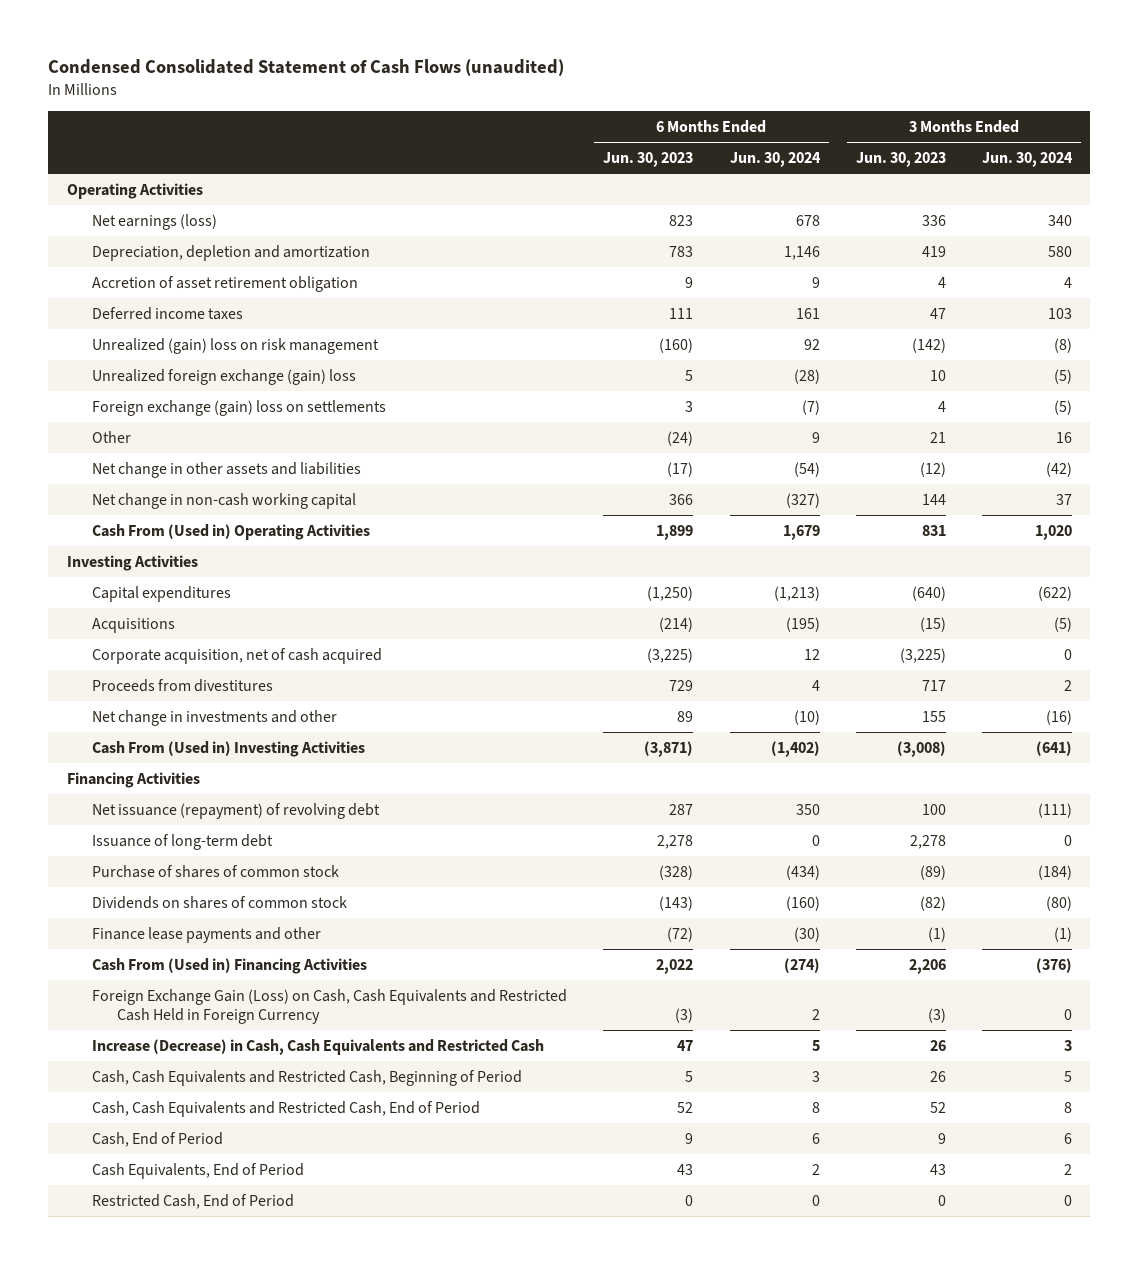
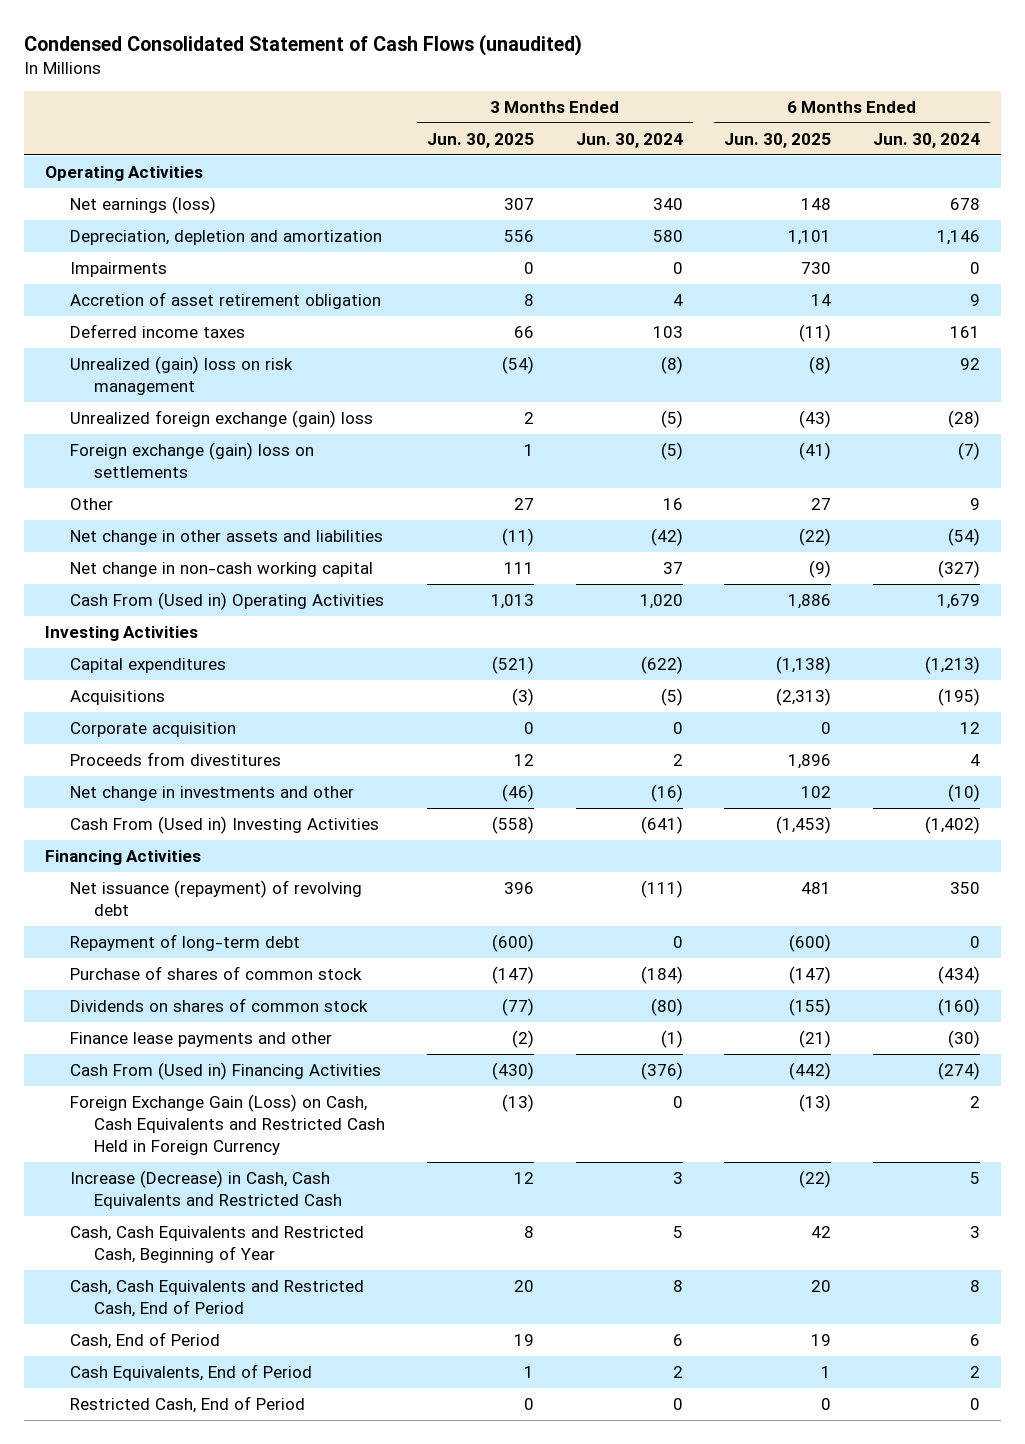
[603,151,694,167] Jun. 30, 2023 -> none
[855,151,946,167] Jun. 30, 2023 -> none
none -> [426,132,534,148] Jun. 30, 2025
none -> [724,132,832,148] Jun. 30, 2025
none -> [69,261,167,277] Impairments
[91,647,382,664] Corporate acquisition, net of cash acquired -> [69,721,236,737] Corporate acquisition
[91,833,273,850] Issuance of long-term debt -> [69,933,300,951] Repayment of long-term debt
[91,1069,522,1086] Cash, Cash Equivalents and Restricted Cash, Beginning of Period -> [69,1225,364,1264] Cash, Cash Equivalents and Restricted Cash, Beginning of Year

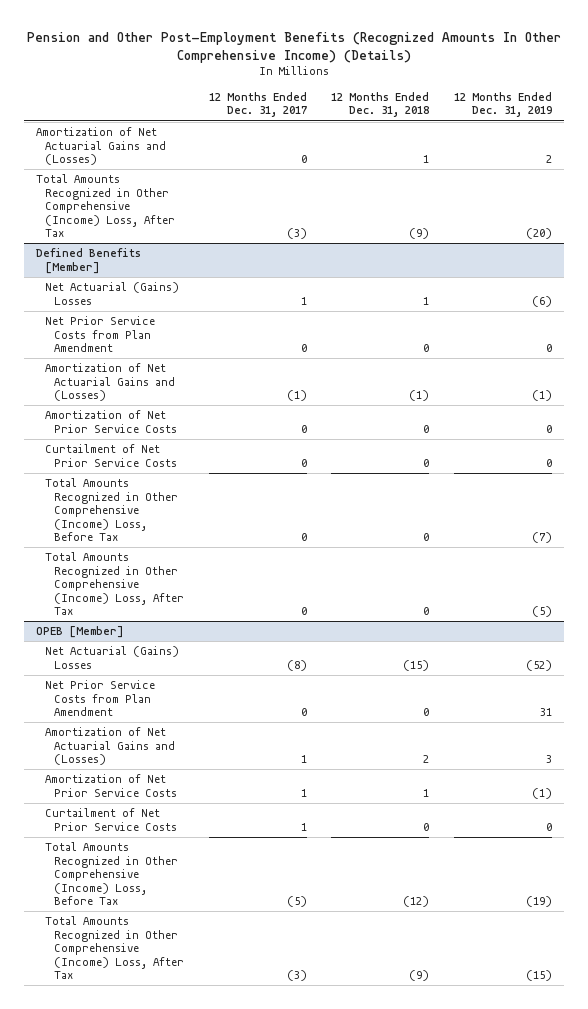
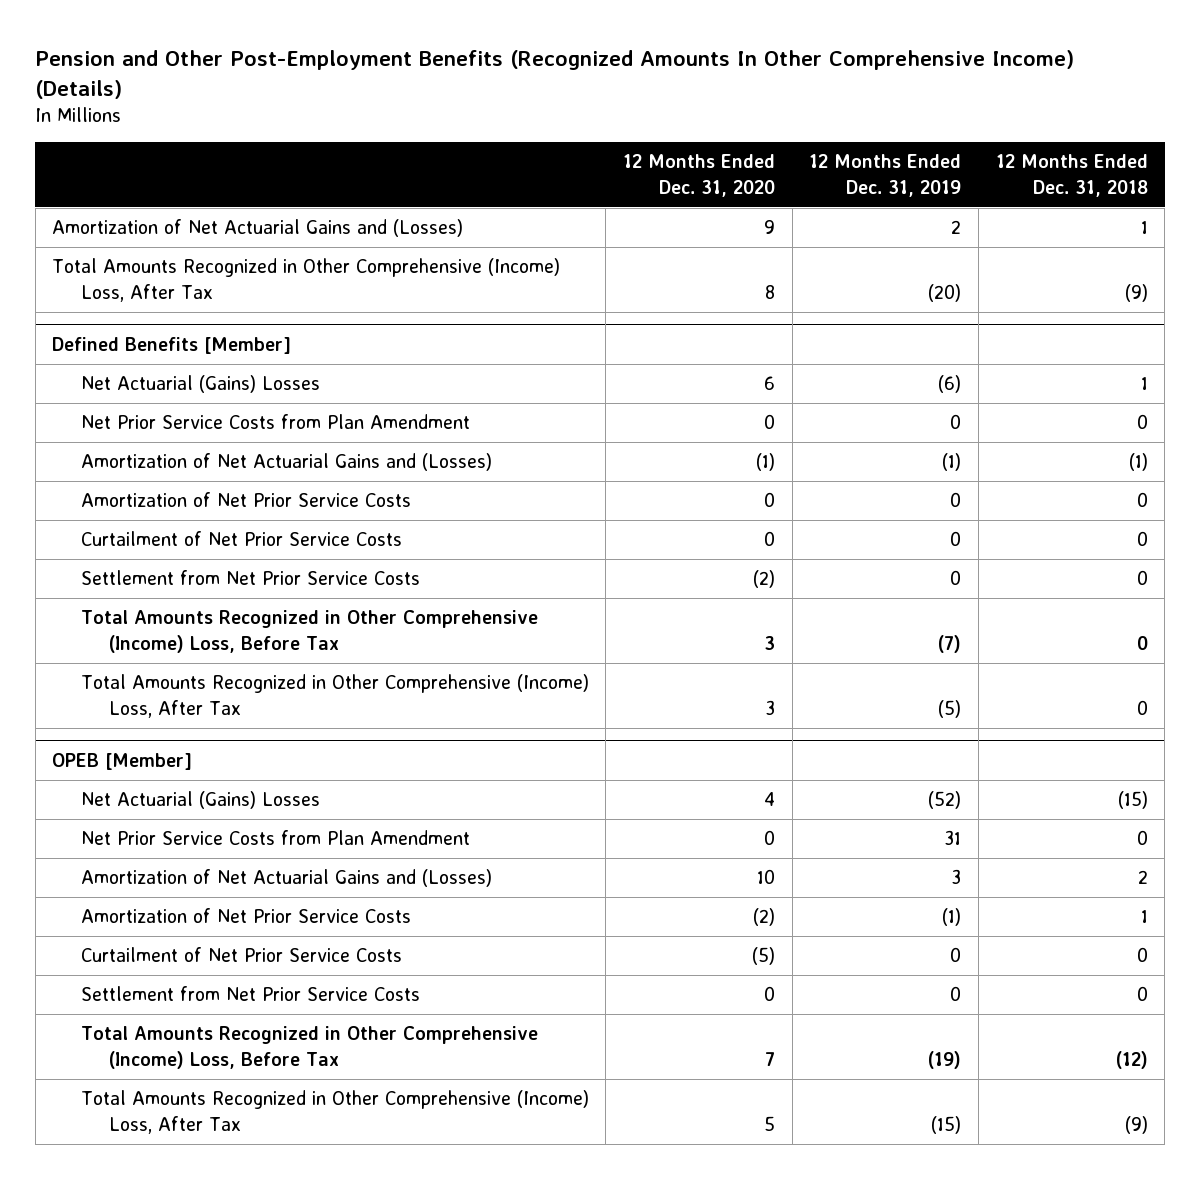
[208,92,307,118] 12 Months Ended Dec. 31, 2017 -> none
none -> [623,154,776,197] 12 Months Ended Dec. 31, 2020
none -> [80,570,420,586] Settlement from Net Prior Service Costs
none -> [80,986,420,1002] Settlement from Net Prior Service Costs

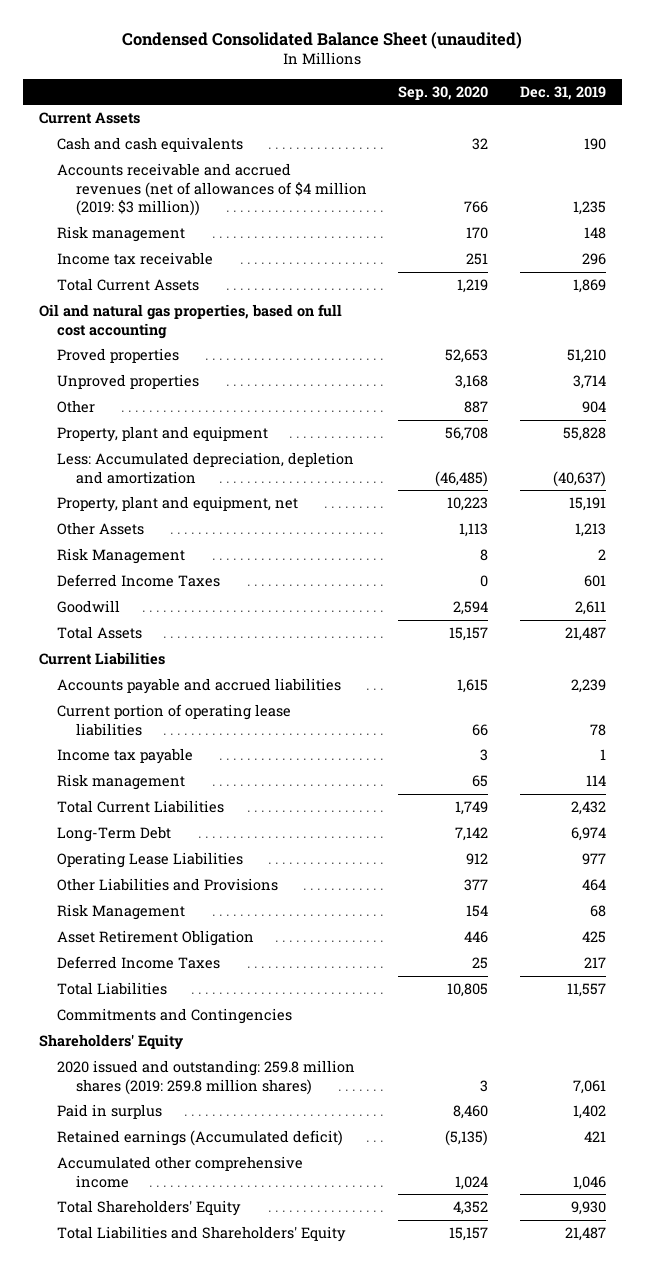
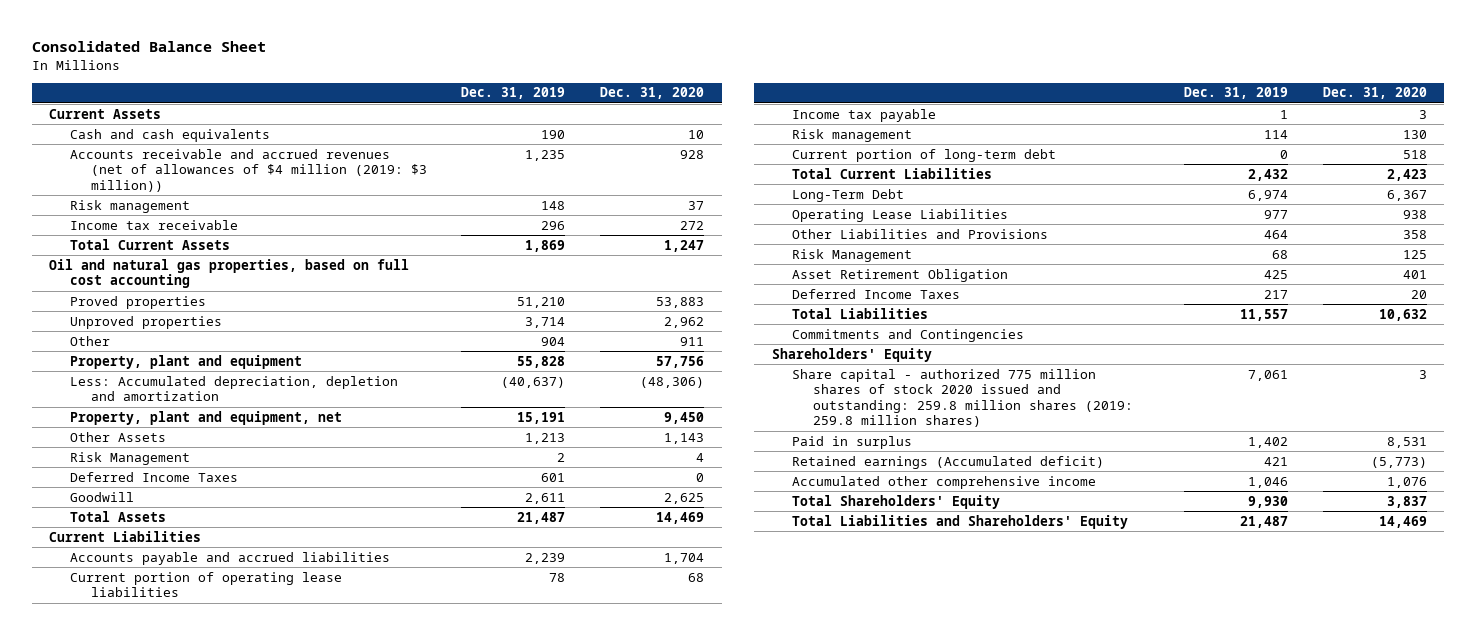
[122,32,523,50] Condensed Consolidated Balance Sheet (unaudited) -> [31,41,266,53] Consolidated Balance Sheet
[398,85,489,100] Sep. 30, 2020 -> none
none -> [600,87,705,100] Dec. 31, 2020
none -> [792,148,1057,162] Current portion of long-term debt
[57,1060,356,1095] 2020 issued and outstanding: 259.8 million shares (2019: 259.8 million shares) -> [792,368,1134,428] Share capital - authorized 775 million shares of stock 2020 issued and outstanding: 259.8 million shares (2019: 259.8 million shares)

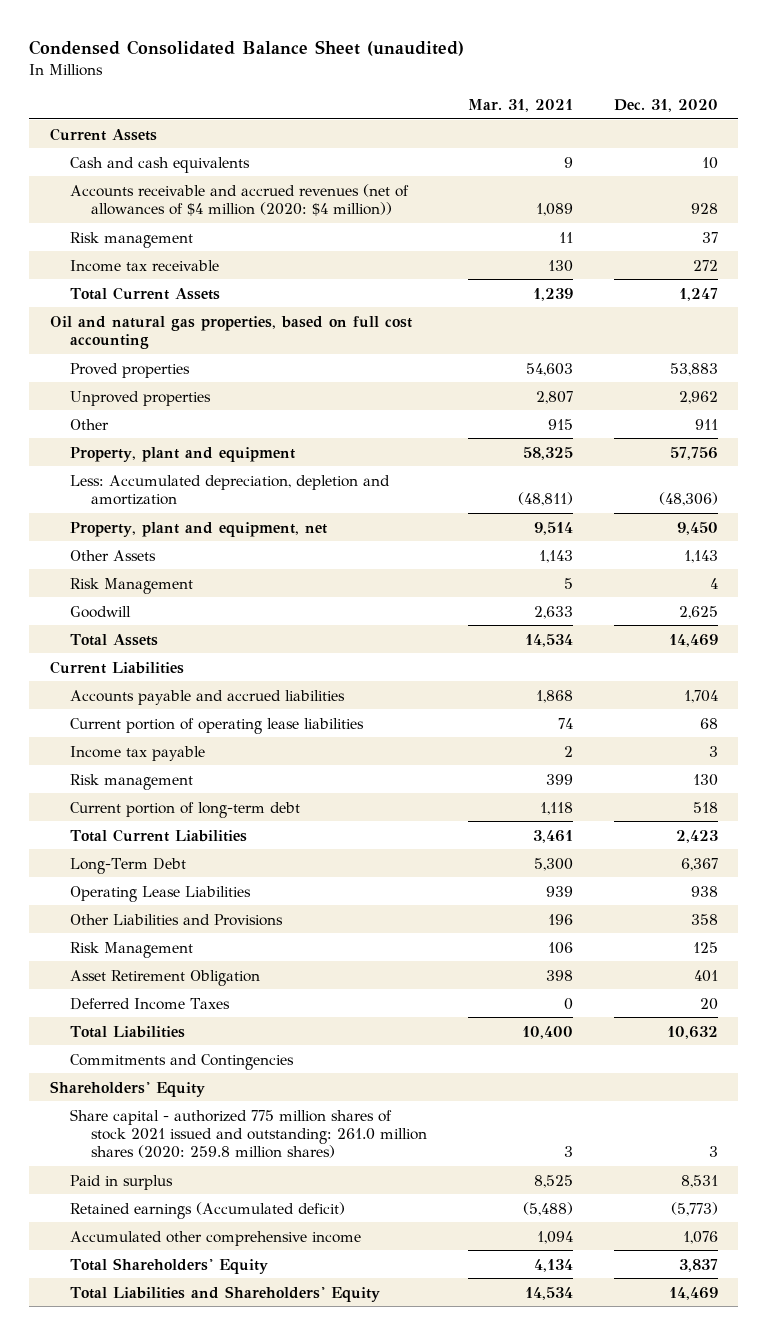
[31,41,266,53] Consolidated Balance Sheet -> [29,39,465,56] Condensed Consolidated Balance Sheet (unaudited)
[461,87,566,100] Dec. 31, 2019 -> none
none -> [468,99,574,113] Mar. 31, 2021
[69,148,427,192] Accounts receivable and accrued revenues (net of allowances of $4 million (2019: $3 million)) -> [70,183,410,216] Accounts receivable and accrued revenues (net of allowances of $4 million (2020: $4 million))
[69,471,238,482] Deferred Income Taxes -> none
[792,368,1134,428] Share capital - authorized 775 million shares of stock 2020 issued and outstanding: 259.8 million shares (2019: 259.8 million shares) -> [70,1108,428,1159] Share capital - authorized 775 million shares of stock 2021 issued and outstanding: 261.0 million shares (2020: 259.8 million shares)

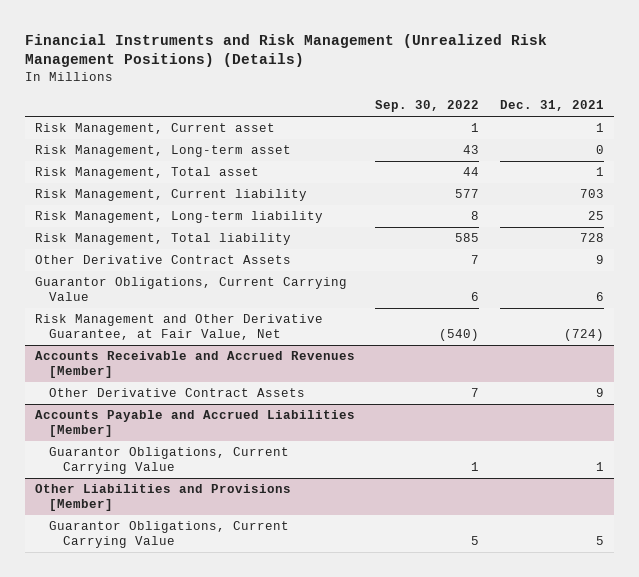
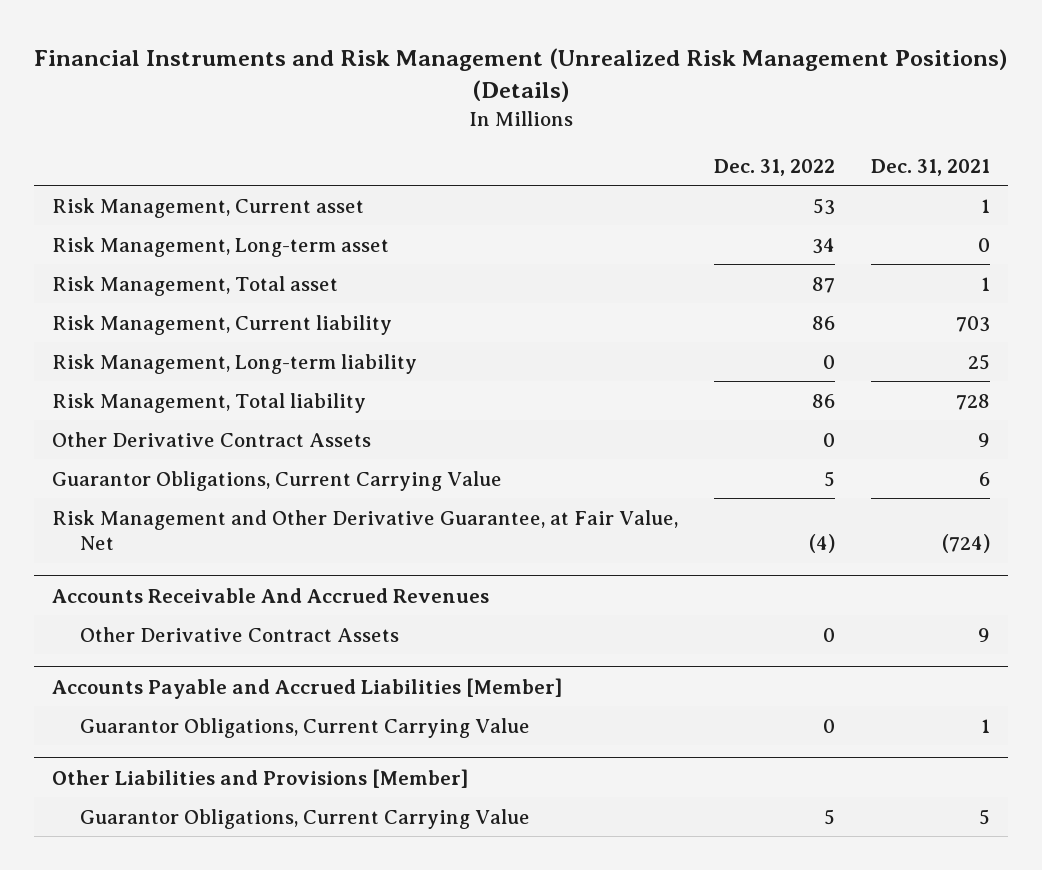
[375,100,480,113] Sep. 30, 2022 -> none
none -> [713,159,835,177] Dec. 31, 2022
[35,351,356,379] Accounts Receivable and Accrued Revenues [Member] -> [52,587,490,603] Accounts Receivable And Accrued Revenues

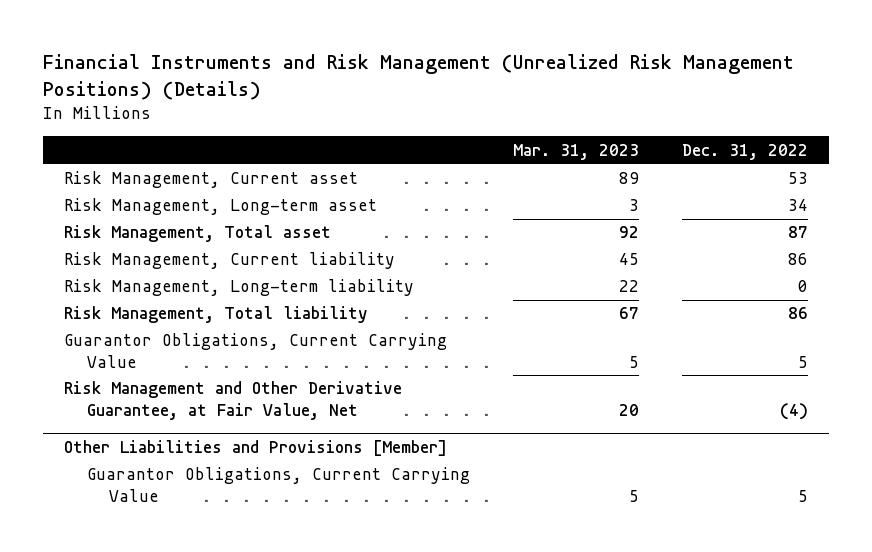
[870,159,990,177] Dec. 31, 2021 -> none
none -> [512,143,639,160] Mar. 31, 2023
[52,431,372,447] Other Derivative Contract Assets -> none
[52,587,490,603] Accounts Receivable And Accrued Revenues -> none
[79,626,399,642] Other Derivative Contract Assets -> none
[52,677,563,699] Accounts Payable and Accrued Liabilities [Member] -> none
[79,717,530,738] Guarantor Obligations, Current Carrying Value -> none

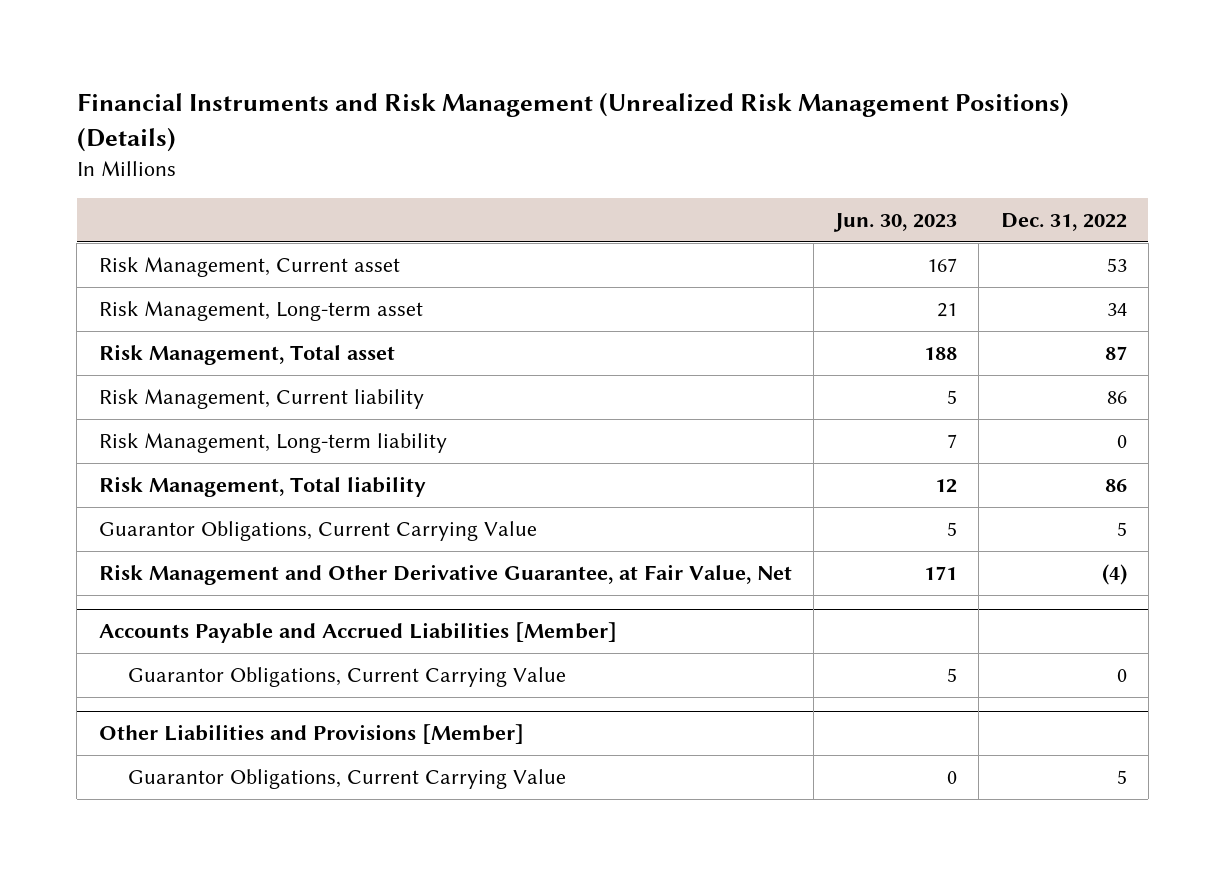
[512,143,639,160] Mar. 31, 2023 -> none
none -> [833,212,958,232] Jun. 30, 2023
none -> [98,622,617,644] Accounts Payable and Accrued Liabilities [Member]
none -> [128,667,567,688] Guarantor Obligations, Current Carrying Value

